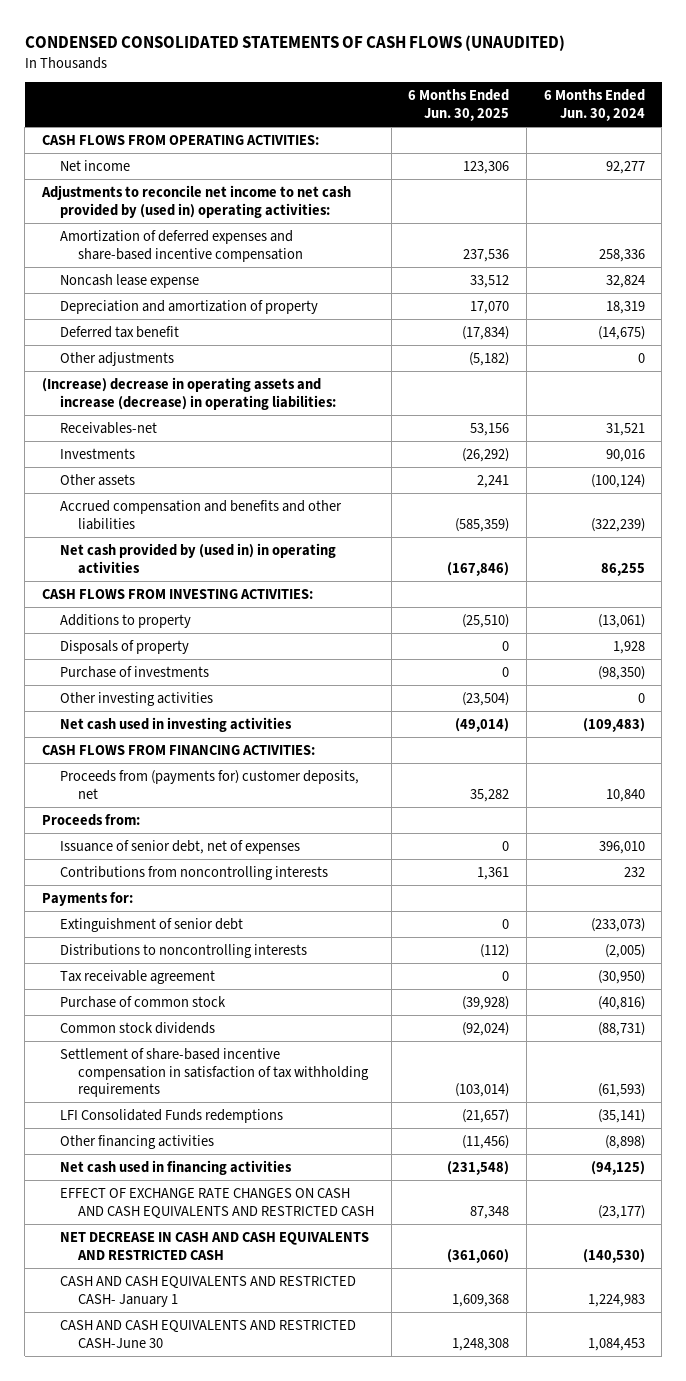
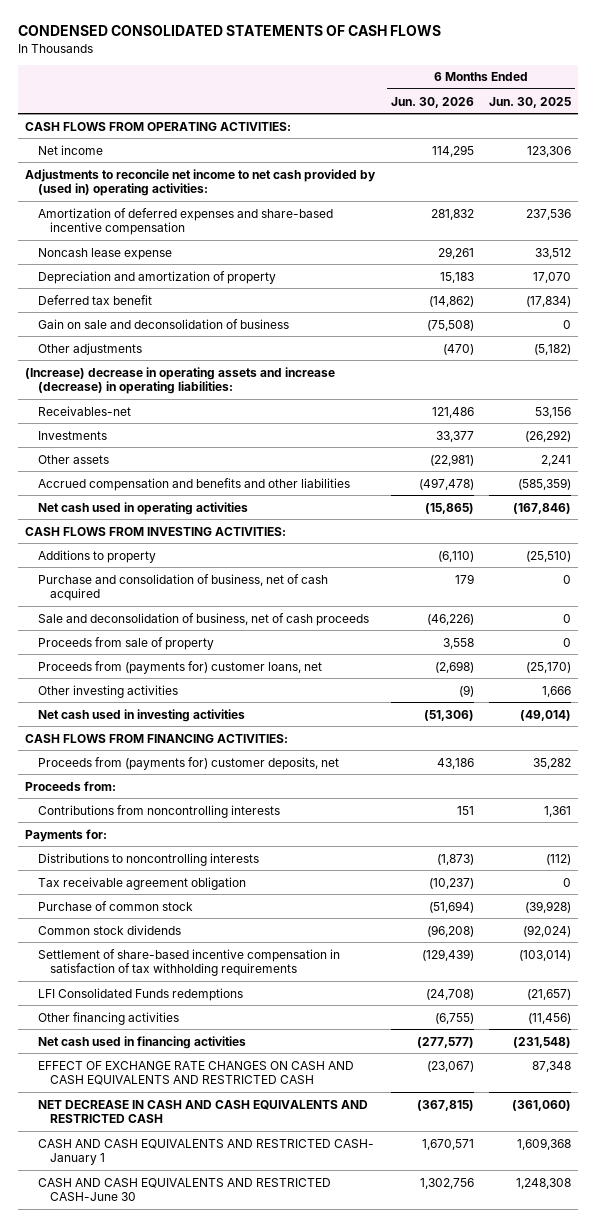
[24,34,565,51] CONDENSED CONSOLIDATED STATEMENTS OF CASH FLOWS (UNAUDITED) -> [17,25,441,37] CONDENSED CONSOLIDATED STATEMENTS OF CASH FLOWS
[543,89,645,121] 6 Months Ended Jun. 30, 2024 -> none
none -> [390,96,474,108] Jun. 30, 2026
none -> [37,318,289,329] Gain on sale and deconsolidation of business
[60,543,337,574] Net cash provided by (used in) in operating activities -> [37,501,248,515] Net cash used in operating activities
[60,666,210,679] Purchase of investments -> none
none -> [37,573,328,602] Purchase and consolidation of business, net of cash acquired
none -> [37,612,369,626] Sale and deconsolidation of business, net of cash proceeds
[60,640,190,655] Disposals of property -> [37,636,214,650] Proceeds from sale of property
none -> [37,660,322,674] Proceeds from (payments for) customer loans, net
[462,692,510,707] (23,504) -> [541,685,571,697] 1,666
[60,840,301,855] Issuance of senior debt, net of expenses -> none
[60,918,244,933] Extinguishment of senior debt -> none
[60,970,216,985] Tax receivable agreement -> [37,876,246,890] Tax receivable agreement obligation

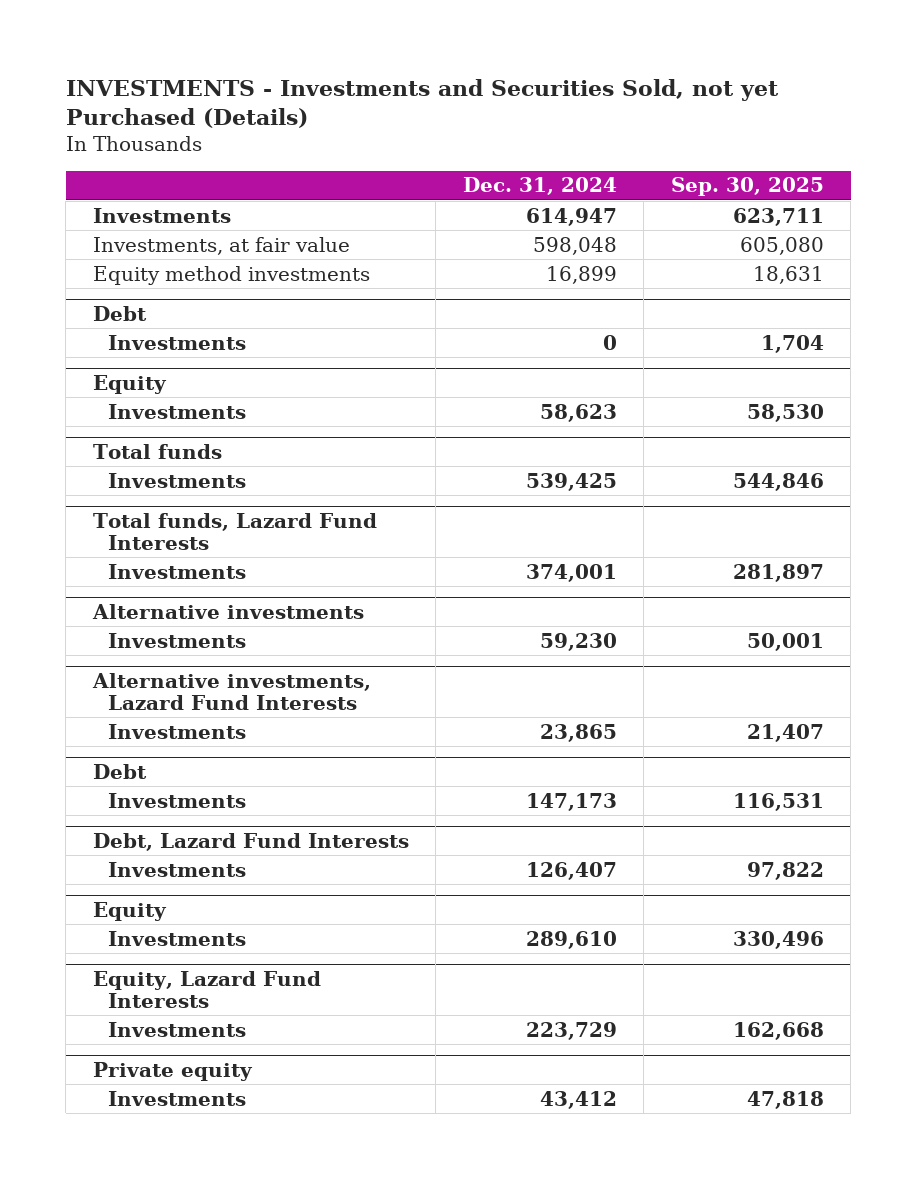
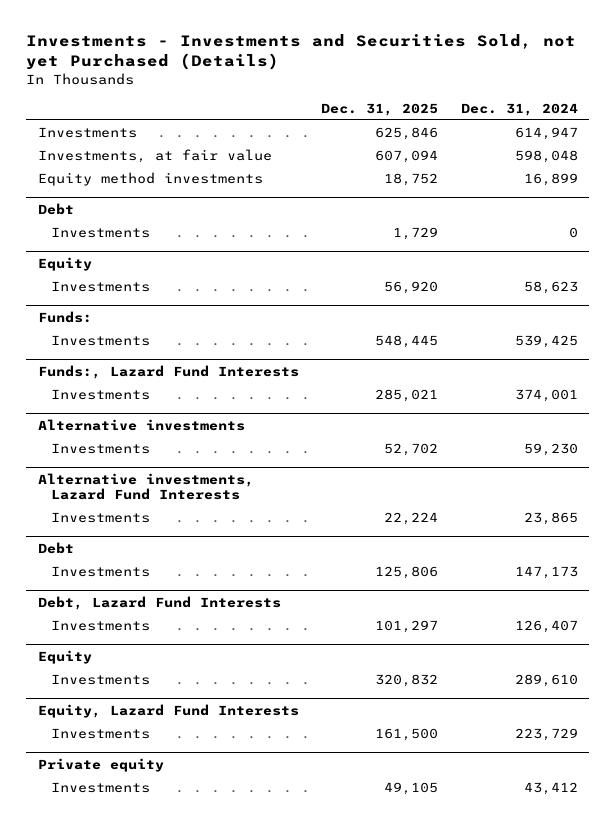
[65,78,779,129] INVESTMENTS - Investments and Securities Sold, not yet Purchased (Details) -> [26,34,577,71] Investments - Investments and Securities Sold, not yet Purchased (Details)
[670,177,824,197] Sep. 30, 2025 -> none
none -> [321,102,439,116] Dec. 31, 2025
[92,443,222,459] Total funds -> [37,310,92,323] Funds:
[92,512,377,550] Total funds, Lazard Fund Interests -> [37,364,299,379] Funds:, Lazard Fund Interests

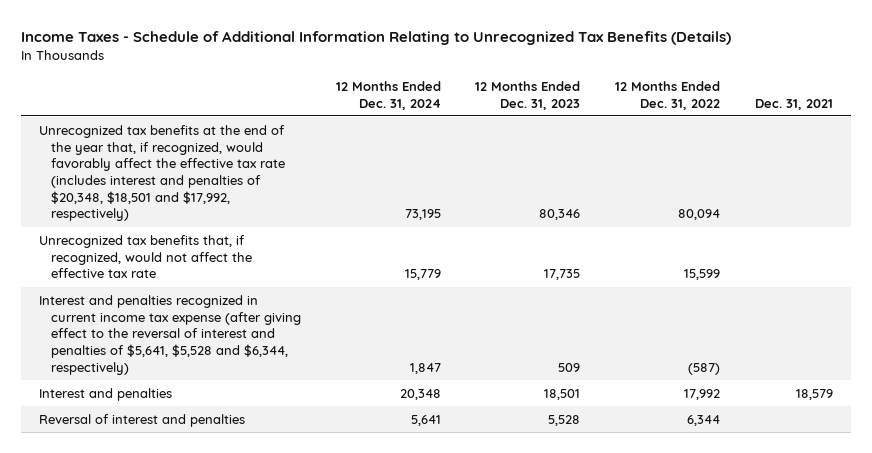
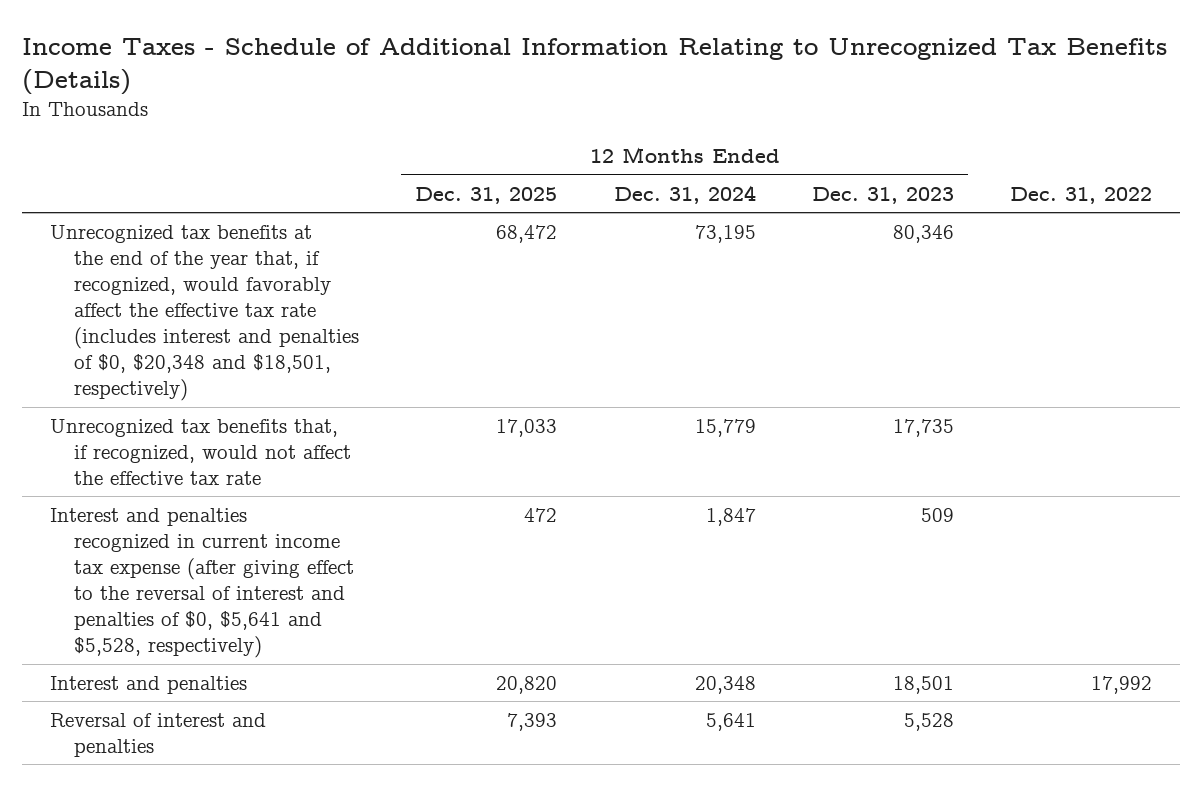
[615,80,721,110] 12 Months Ended Dec. 31, 2022 -> none
[755,98,834,110] Dec. 31, 2021 -> none
none -> [415,186,558,204] Dec. 31, 2025
none -> [1010,186,1153,204] Dec. 31, 2022
[38,124,285,222] Unrecognized tax benefits at the end of the year that, if recognized, would favorably affect the effective tax rate (includes interest and penalties of $20,348, $18,501 and $17,992, respectively) -> [50,224,360,402] Unrecognized tax benefits at the end of the year that, if recognized, would favorably affect the effective tax rate (includes interest and penalties of $0, $20,348 and $18,501, respectively)
[38,294,301,375] Interest and penalties recognized in current income tax expense (after giving effect to the reversal of interest and penalties of $5,641, $5,528 and $6,344, respectively) -> [50,507,355,659] Interest and penalties recognized in current income tax expense (after giving effect to the reversal of interest and penalties of $0, $5,641 and $5,528, respectively)

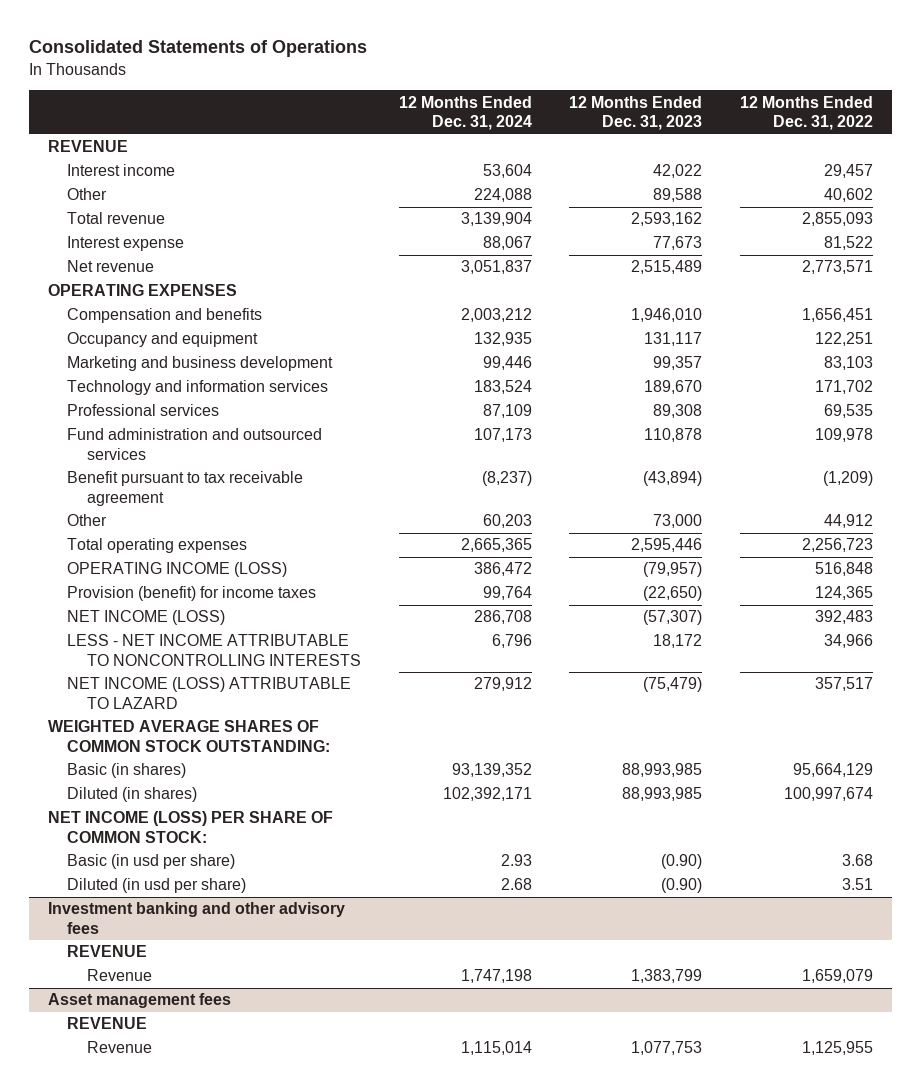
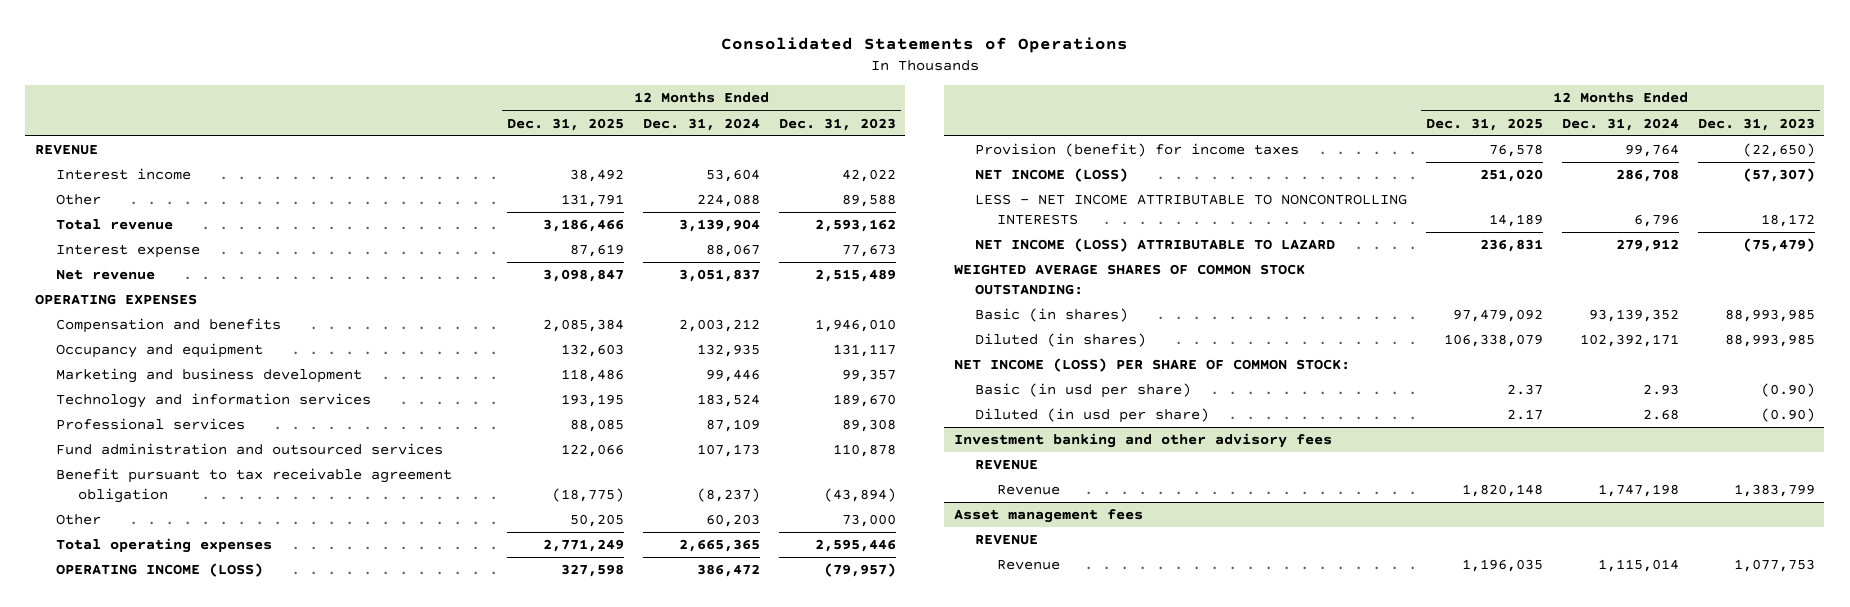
[740,95,874,131] 12 Months Ended Dec. 31, 2022 -> none
none -> [507,117,625,131] Dec. 31, 2025
[67,471,304,506] Benefit pursuant to tax receivable agreement -> [56,468,453,503] Benefit pursuant to tax receivable agreement obligation

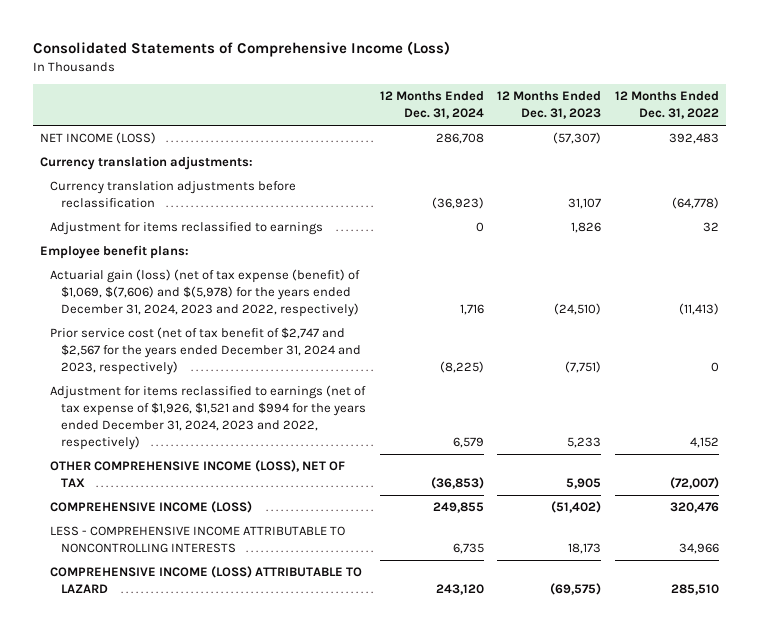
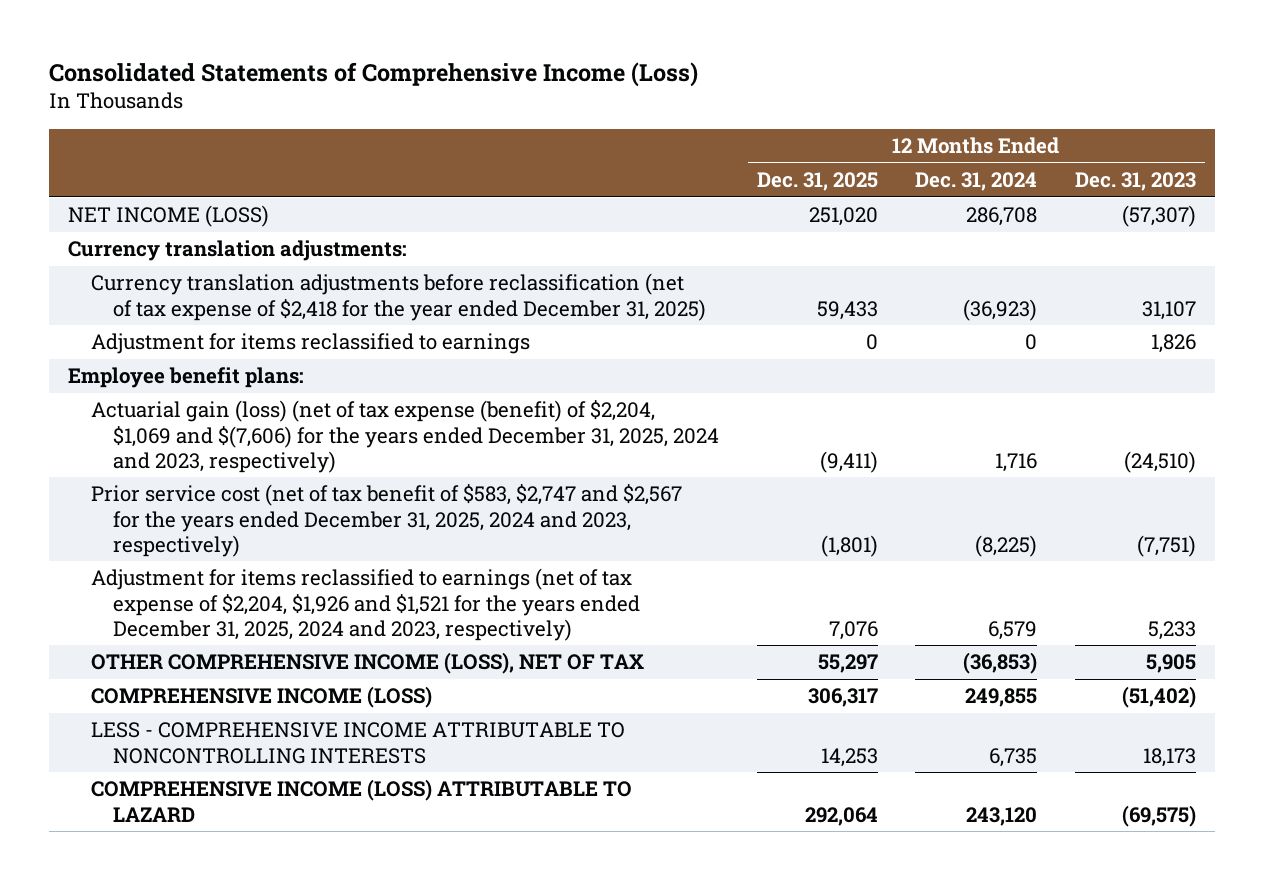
[615,91,720,120] 12 Months Ended Dec. 31, 2022 -> none
none -> [756,172,878,192] Dec. 31, 2025
[50,181,297,209] Currency translation adjustments before reclassification -> [90,273,707,321] Currency translation adjustments before reclassification (net of tax expense of $2,418 for the year ended December 31, 2025)
[50,269,361,318] Actuarial gain (loss) (net of tax expense (benefit) of $1,069, $(7,606) and $(5,978) for the years ended December 31, 2024, 2023 and 2022, respectively) -> [90,400,720,473] Actuarial gain (loss) (net of tax expense (benefit) of $2,204, $1,069 and $(7,606) for the years ended December 31, 2025, 2024 and 2023, respectively)
[50,327,361,376] Prior service cost (net of tax benefit of $2,747 and $2,567 for the years ended December 31, 2024 and 2023, respectively) -> [90,484,682,557] Prior service cost (net of tax benefit of $583, $2,747 and $2,567 for the years ended December 31, 2025, 2024 and 2023, respectively)
[50,385,367,451] Adjustment for items reclassified to earnings (net of tax expense of $1,926, $1,521 and $994 for the years ended December 31, 2024, 2023 and 2022, respectively) -> [90,568,641,641] Adjustment for items reclassified to earnings (net of tax expense of $2,204, $1,926 and $1,521 for the years ended December 31, 2025, 2024 and 2023, respectively)

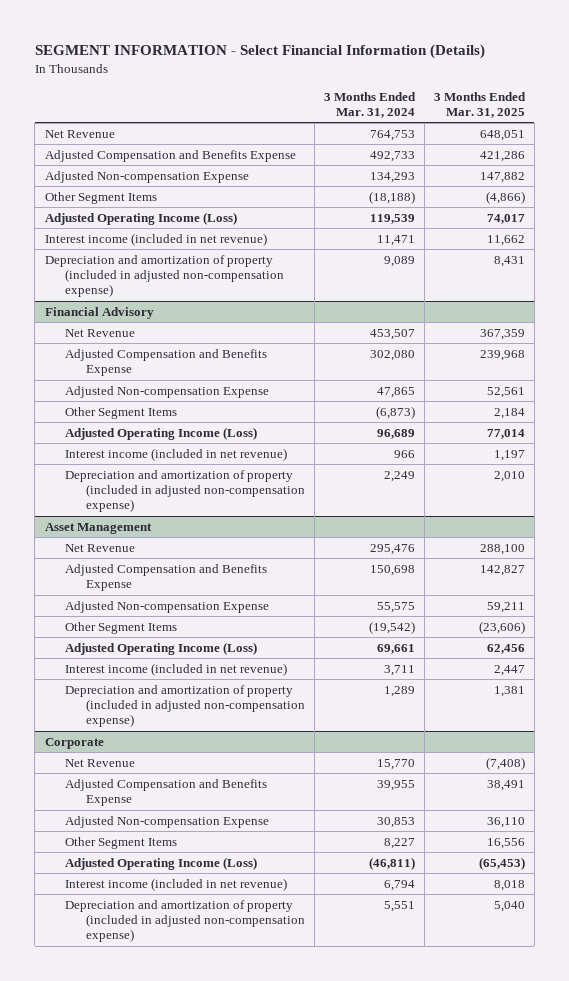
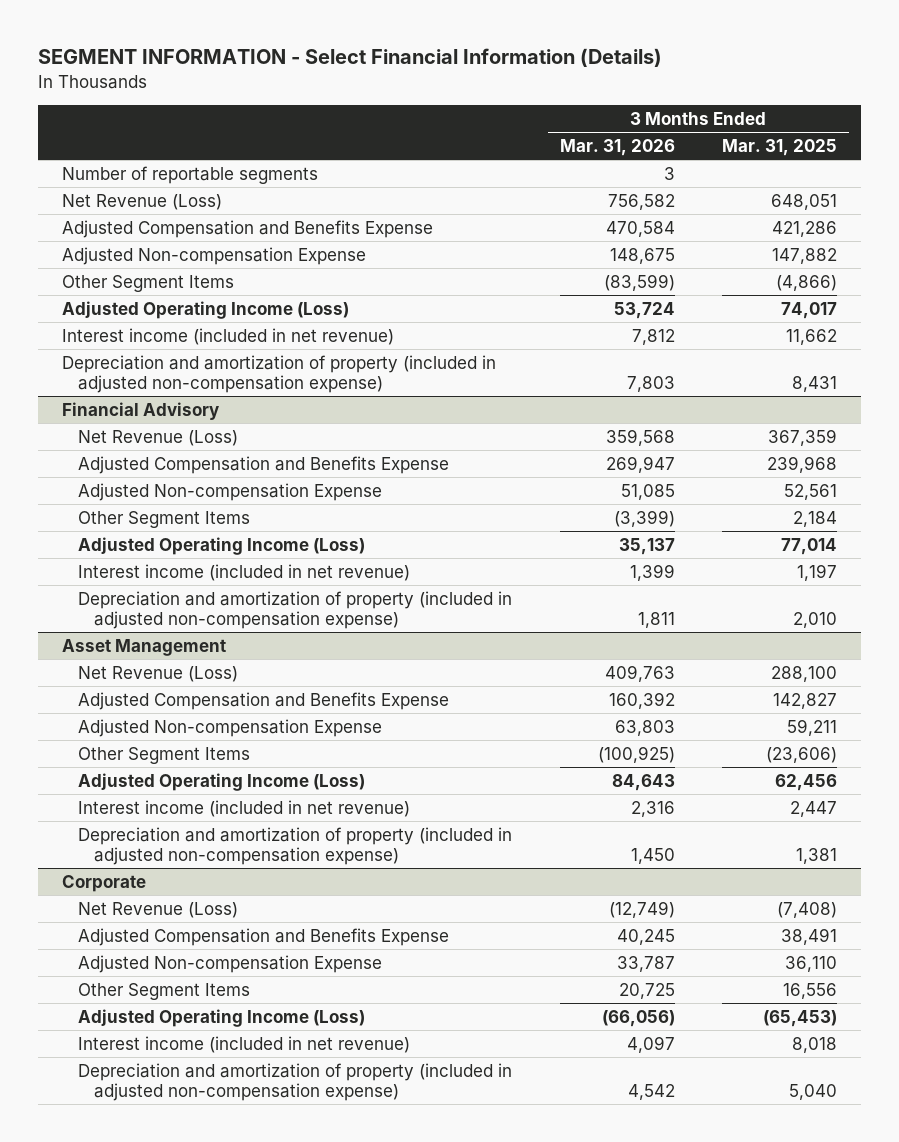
[323,91,416,118] 3 Months Ended Mar. 31, 2024 -> none
none -> [559,138,675,156] Mar. 31, 2026
none -> [61,165,318,184] Number of reportable segments
[44,129,115,138] Net Revenue -> [61,193,222,210] Net Revenue (Loss)
[65,328,136,337] Net Revenue -> [77,429,238,446] Net Revenue (Loss)
[65,543,136,552] Net Revenue -> [77,665,238,682] Net Revenue (Loss)
[65,758,136,767] Net Revenue -> [77,901,238,918] Net Revenue (Loss)

